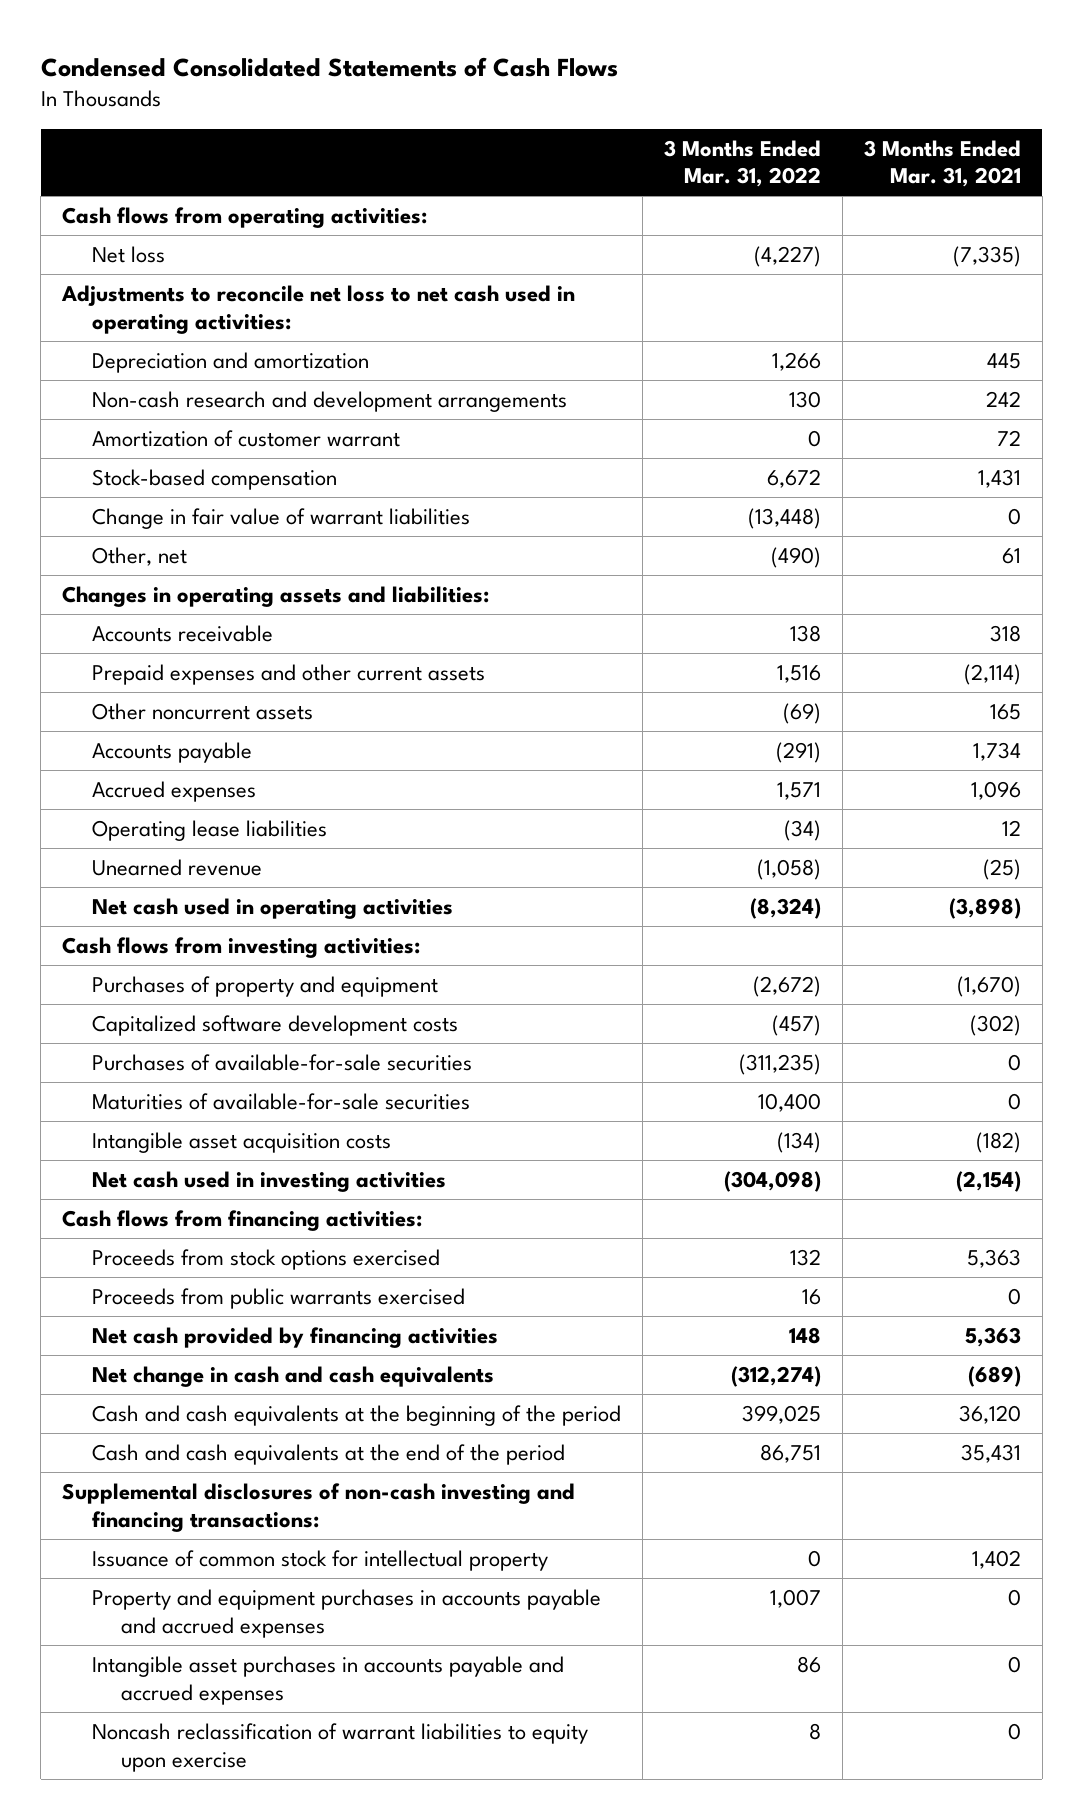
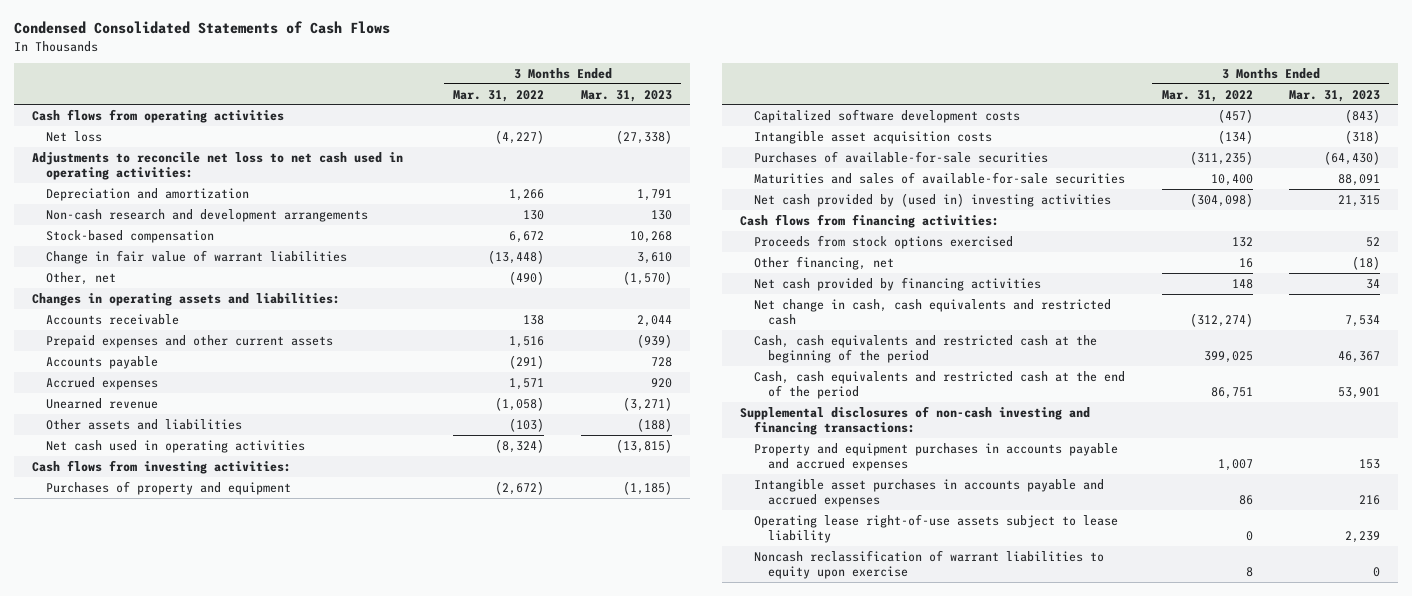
[863,139,1021,188] 3 Months Ended Mar. 31, 2021 -> none
none -> [580,89,672,102] Mar. 31, 2023
[62,206,428,228] Cash flows from operating activities: -> [31,108,284,123] Cash flows from operating activities
[91,429,400,447] Amortization of customer warrant -> none
[91,702,313,720] Other noncurrent assets -> none
[91,819,327,841] Operating lease liabilities -> none
none -> [45,418,242,430] Other assets and liabilities
[91,1092,470,1110] Maturities of available-for-sale securities -> none
[91,1053,472,1071] Purchases of available-for-sale securities -> [753,150,1048,163] Purchases of available-for-sale securities
none -> [753,171,1125,184] Maturities and sales of available-for-sale securities
[91,1170,446,1192] Net cash used in investing activities -> [753,192,1111,207] Net cash provided by (used in) investing activities
[91,1287,465,1309] Proceeds from public warrants exercised -> none
none -> [753,255,894,270] Other financing, net
[91,1365,494,1387] Net change in cash and cash equivalents -> [753,298,1111,326] Net change in cash, cash equivalents and restricted cash
[91,1404,621,1426] Cash and cash equivalents at the beginning of the period -> [753,334,1097,364] Cash, cash equivalents and restricted cash at the beginning of the period
[91,1443,565,1465] Cash and cash equivalents at the end of the period -> [753,370,1125,400] Cash, cash equivalents and restricted cash at the end of the period
[91,1549,548,1571] Issuance of common stock for intellectual property -> none
none -> [753,513,1118,544] Operating lease right-of-use assets subject to lease liability

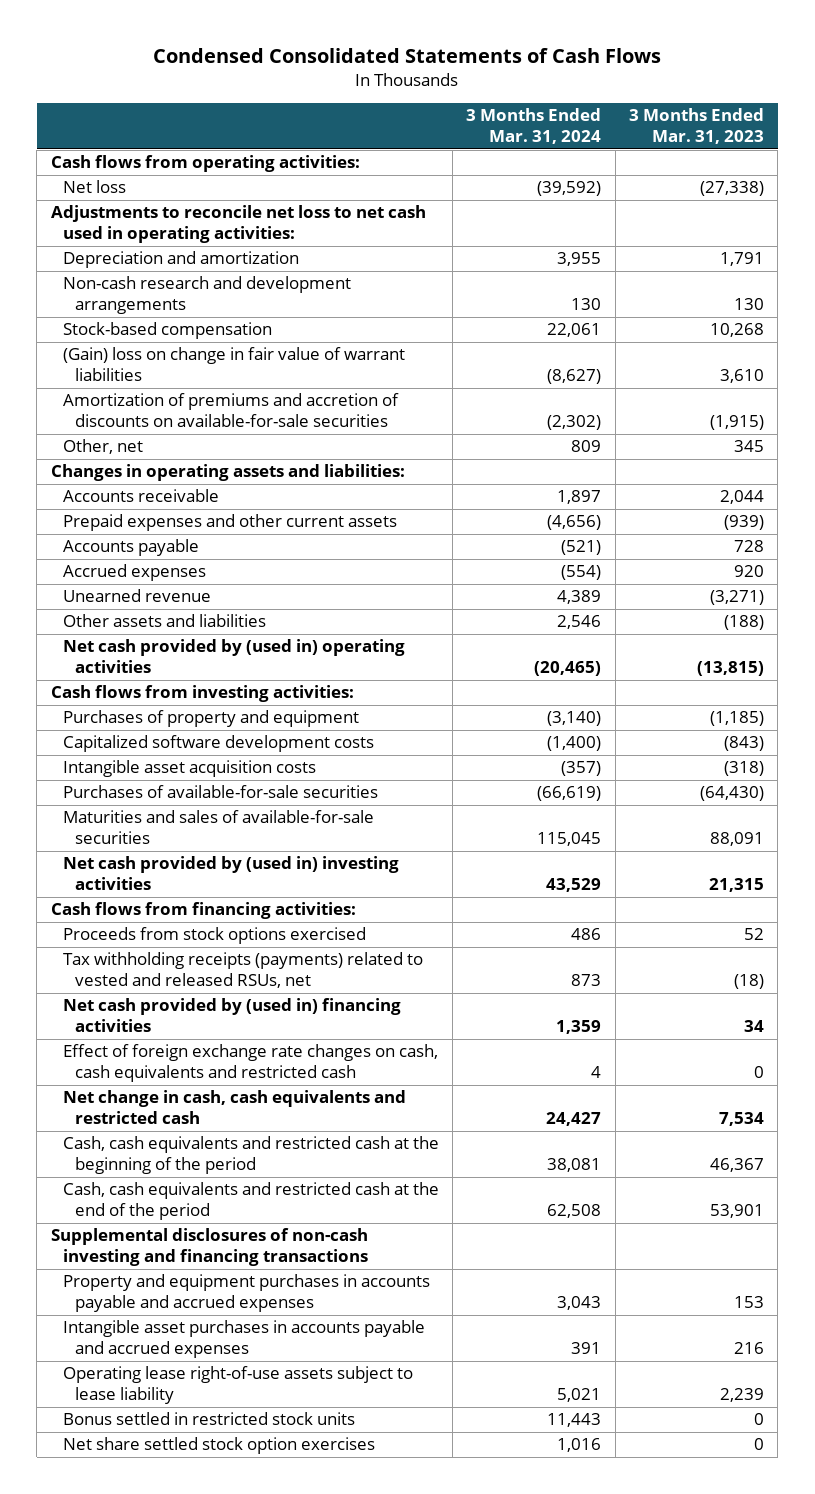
[453,89,545,102] Mar. 31, 2022 -> none
none -> [466,108,602,145] 3 Months Ended Mar. 31, 2024
[31,108,284,123] Cash flows from operating activities -> [50,155,360,173] Cash flows from operating activities:
[45,249,347,264] Change in fair value of warrant liabilities -> [62,347,405,382] (Gain) loss on change in fair value of warrant liabilities
none -> [62,393,399,428] Amortization of premiums and accretion of discounts on available-for-sale securities
[622,270,672,285] (1,570) -> [734,440,765,453] 345
[45,439,305,453] Net cash used in operating activities -> [62,639,405,674] Net cash provided by (used in) operating activities
[753,255,894,270] Other financing, net -> none
none -> [62,952,423,989] Tax withholding receipts (payments) related to vested and released RSUs, net
[753,276,1041,291] Net cash provided by financing activities -> [62,998,401,1033] Net cash provided by (used in) financing activities
none -> [62,1044,438,1083] Effect of foreign exchange rate changes on cash, cash equivalents and restricted cash
[740,405,1091,436] Supplemental disclosures of non-cash investing and financing transactions: -> [50,1228,368,1267] Supplemental disclosures of non-cash investing and financing transactions
[753,549,1104,580] Noncash reclassification of warrant liabilities to equity upon exercise -> none
none -> [62,1412,355,1426] Bonus settled in restricted stock units
none -> [62,1437,375,1455] Net share settled stock option exercises

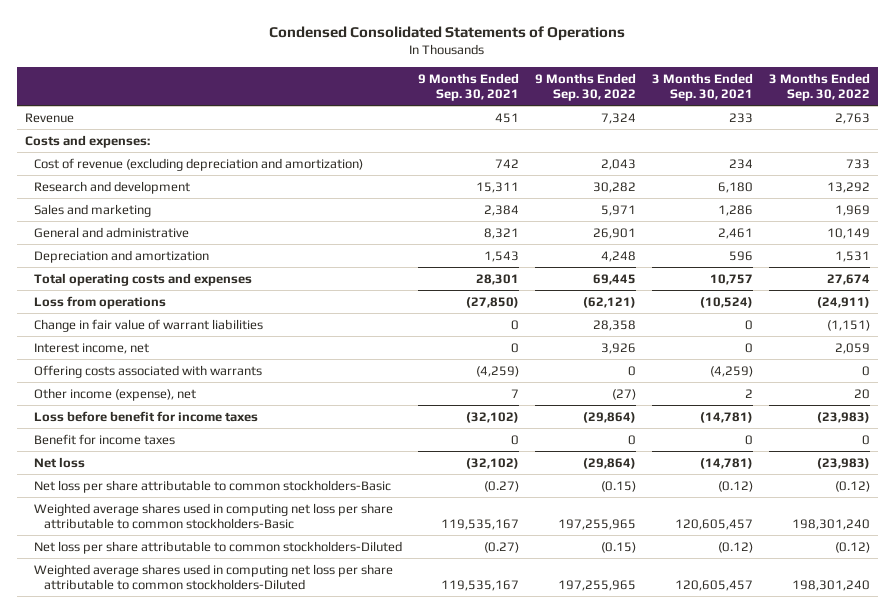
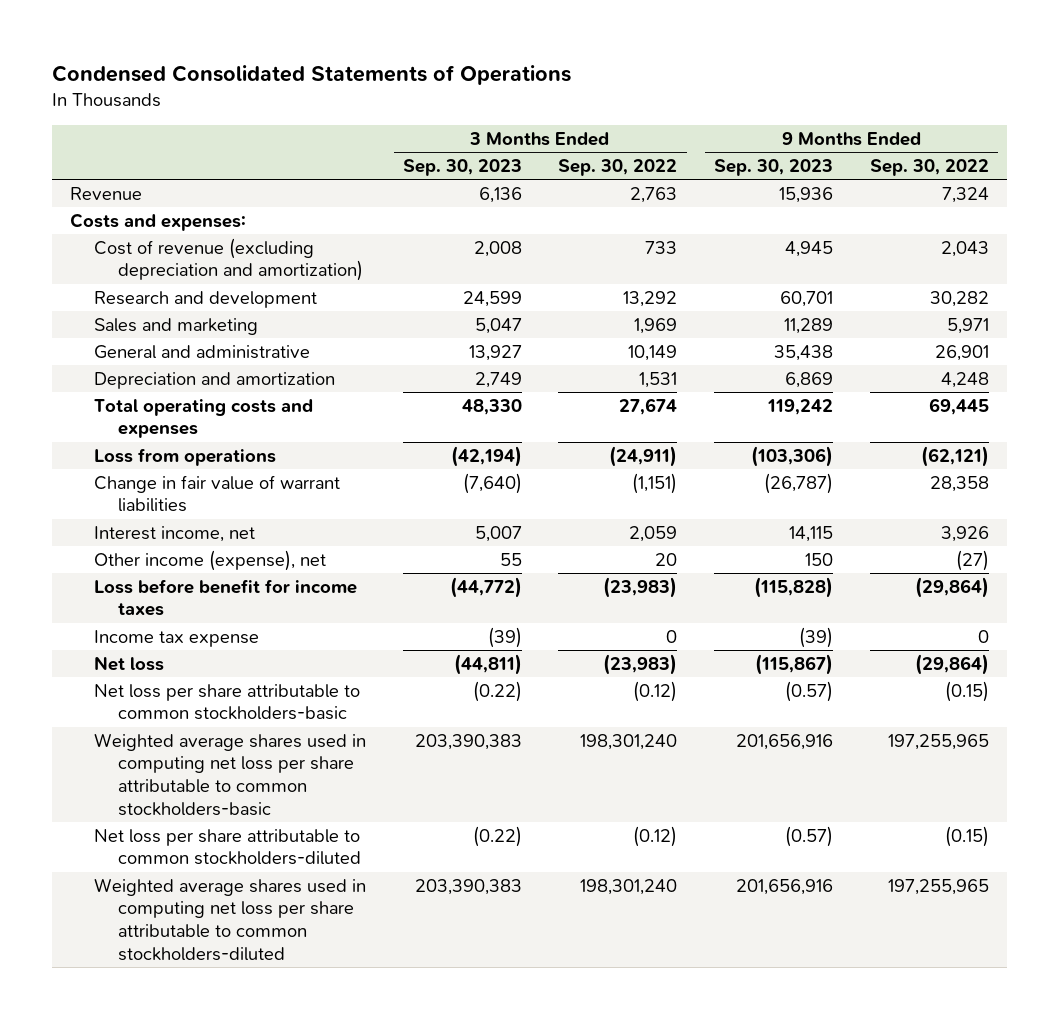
[418,72,520,101] 9 Months Ended Sep. 30, 2021 -> none
[652,72,754,101] 3 Months Ended Sep. 30, 2021 -> none
none -> [402,159,522,177] Sep. 30, 2023
none -> [714,159,834,177] Sep. 30, 2023
[34,364,263,378] Offering costs associated with warrants -> none
[34,433,176,445] Benefit for income taxes -> [94,629,260,647] Income tax expense
[34,479,392,493] Net loss per share attributable to common stockholders-Basic -> [94,683,361,721] Net loss per share attributable to common stockholders-basic
[34,502,394,529] Weighted average shares used in computing net loss per share attributable to common stockholders-Basic -> [94,732,367,816] Weighted average shares used in computing net loss per share attributable to common stockholders-basic
[34,540,403,554] Net loss per share attributable to common stockholders-Diluted -> [94,828,361,866] Net loss per share attributable to common stockholders-diluted
[34,563,394,590] Weighted average shares used in computing net loss per share attributable to common stockholders-Diluted -> [94,877,367,961] Weighted average shares used in computing net loss per share attributable to common stockholders-diluted

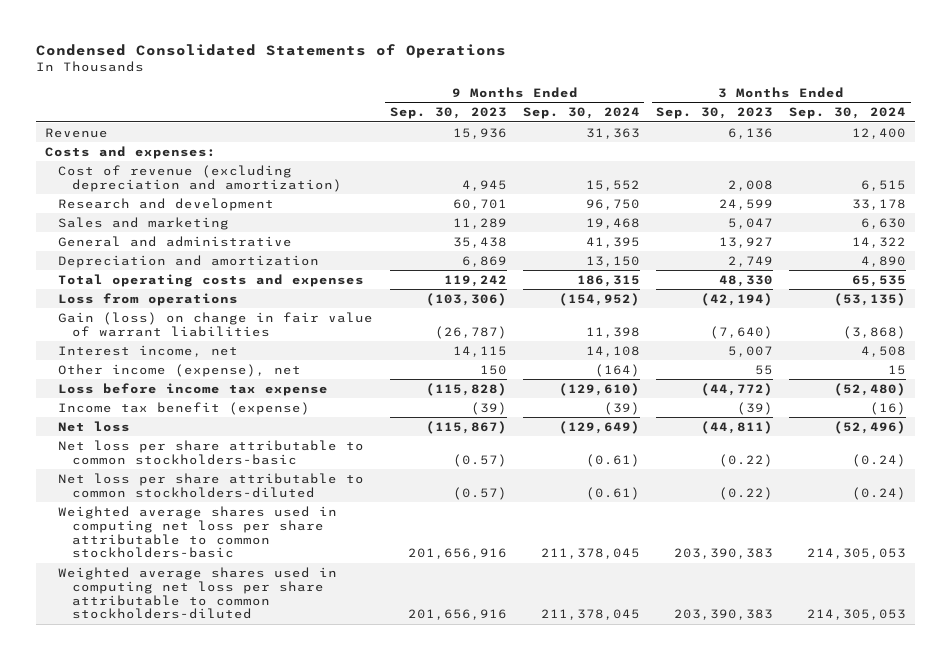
[558,159,678,177] Sep. 30, 2022 -> none
[869,159,989,177] Sep. 30, 2022 -> none
none -> [522,107,640,120] Sep. 30, 2024
none -> [789,107,907,120] Sep. 30, 2024
[94,474,341,513] Change in fair value of warrant liabilities -> [58,311,374,337] Gain (loss) on change in fair value of warrant liabilities
[94,578,358,617] Loss before benefit for income taxes -> [58,382,329,396] Loss before income tax expense
[94,629,260,647] Income tax expense -> [58,401,311,415] Income tax benefit (expense)
[94,732,367,816] Weighted average shares used in computing net loss per share attributable to common stockholders-basic -> [58,505,338,559] Weighted average shares used in computing net loss per share attributable to common stockholders-basic

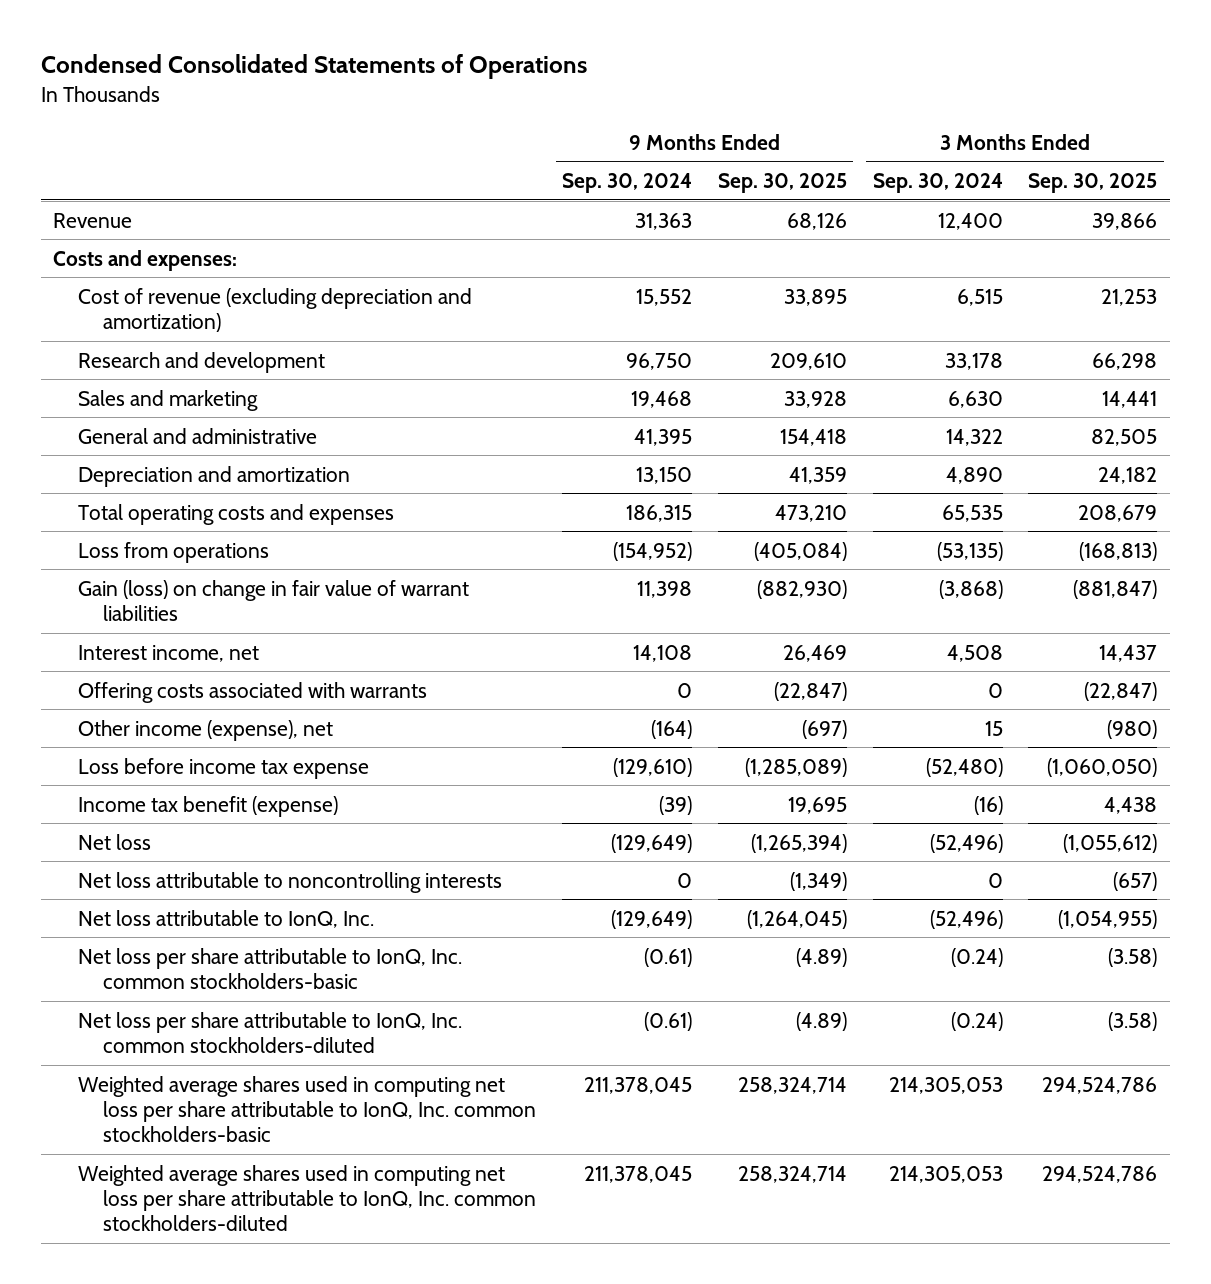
[389,107,507,120] Sep. 30, 2023 -> none
[656,107,774,120] Sep. 30, 2023 -> none
none -> [717,173,847,194] Sep. 30, 2025
none -> [1028,173,1158,194] Sep. 30, 2025
none -> [78,681,428,703] Offering costs associated with warrants
none -> [78,871,503,893] Net loss attributable to noncontrolling interests
none -> [78,909,375,928] Net loss attributable to IonQ, Inc.
[58,439,365,465] Net loss per share attributable to common stockholders-basic -> [78,947,463,989] Net loss per share attributable to IonQ, Inc. common stockholders-basic
[58,472,365,498] Net loss per share attributable to common stockholders-diluted -> [78,1011,463,1053] Net loss per share attributable to IonQ, Inc. common stockholders-diluted
[58,505,338,559] Weighted average shares used in computing net loss per share attributable to common stockholders-basic -> [78,1075,537,1143] Weighted average shares used in computing net loss per share attributable to IonQ, Inc. common stockholders-basic
[58,566,338,620] Weighted average shares used in computing net loss per share attributable to common stockholders-diluted -> [78,1164,537,1232] Weighted average shares used in computing net loss per share attributable to IonQ, Inc. common stockholders-diluted

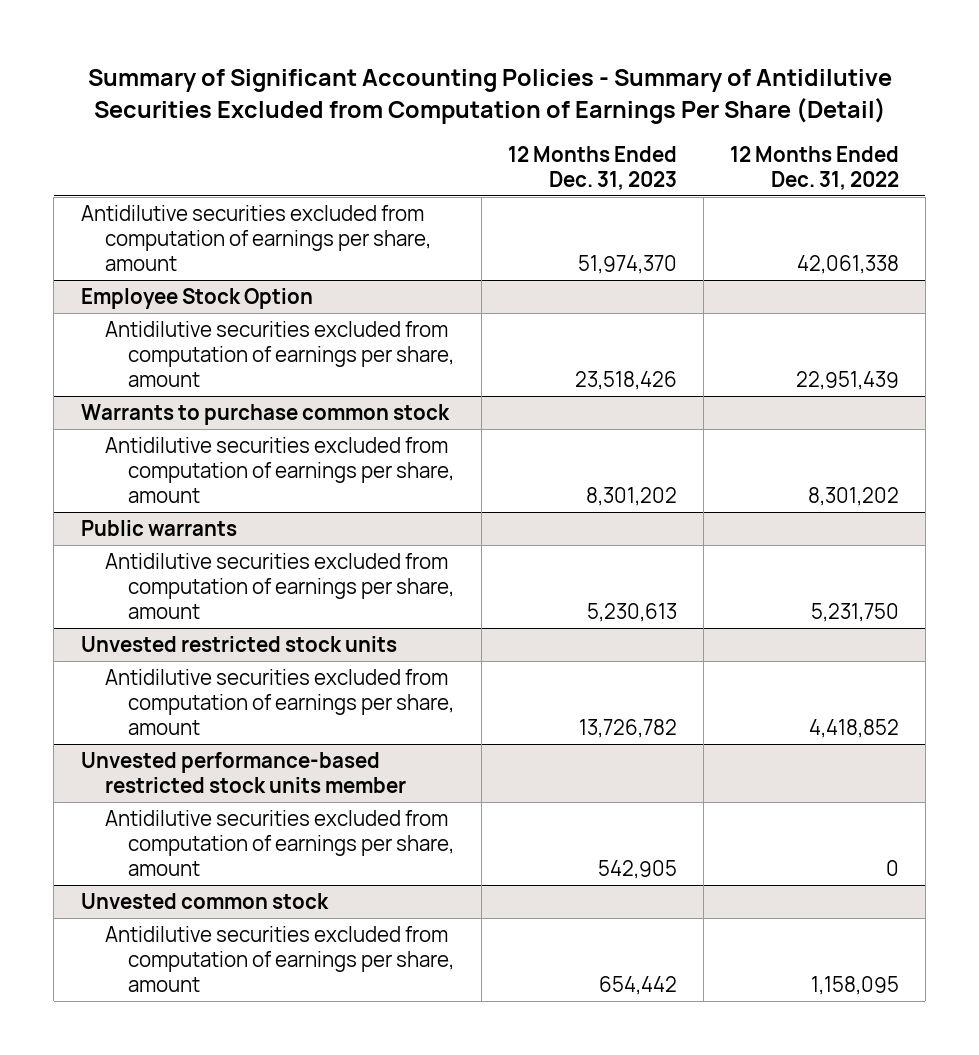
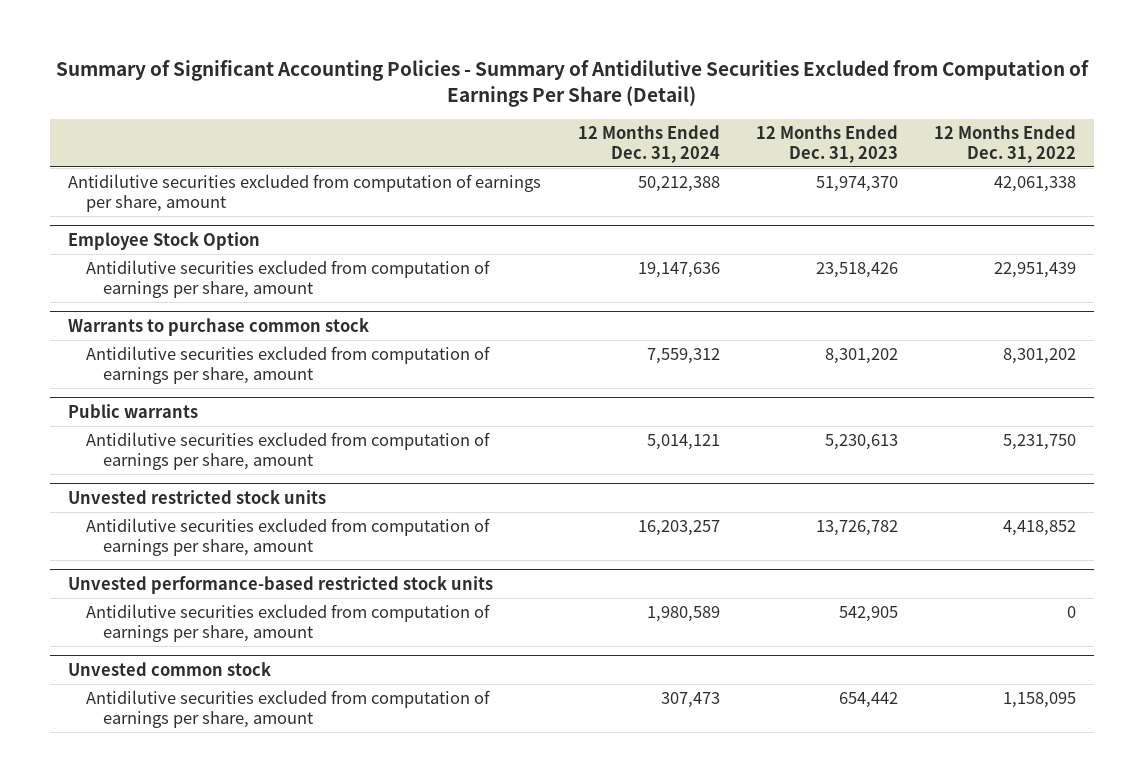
none -> [577,125,720,163] 12 Months Ended Dec. 31, 2024
[80,751,406,793] Unvested performance-based restricted stock units member -> [68,575,494,594] Unvested performance-based restricted stock units

